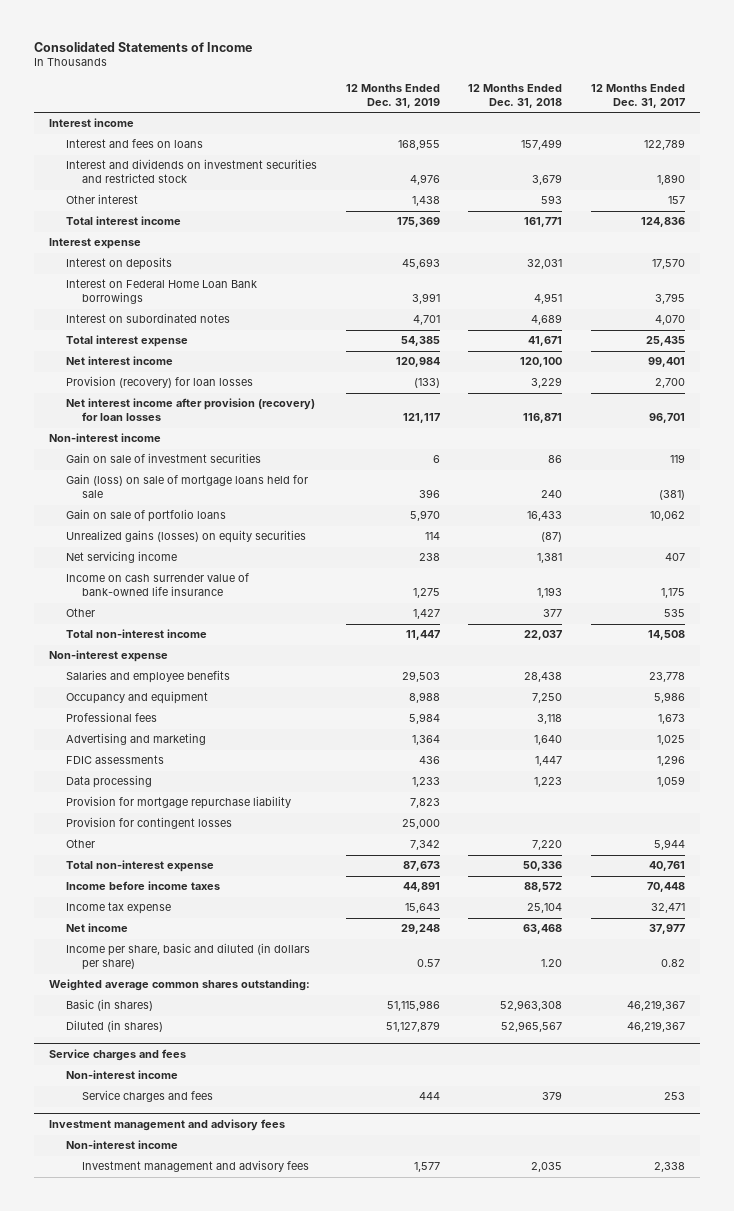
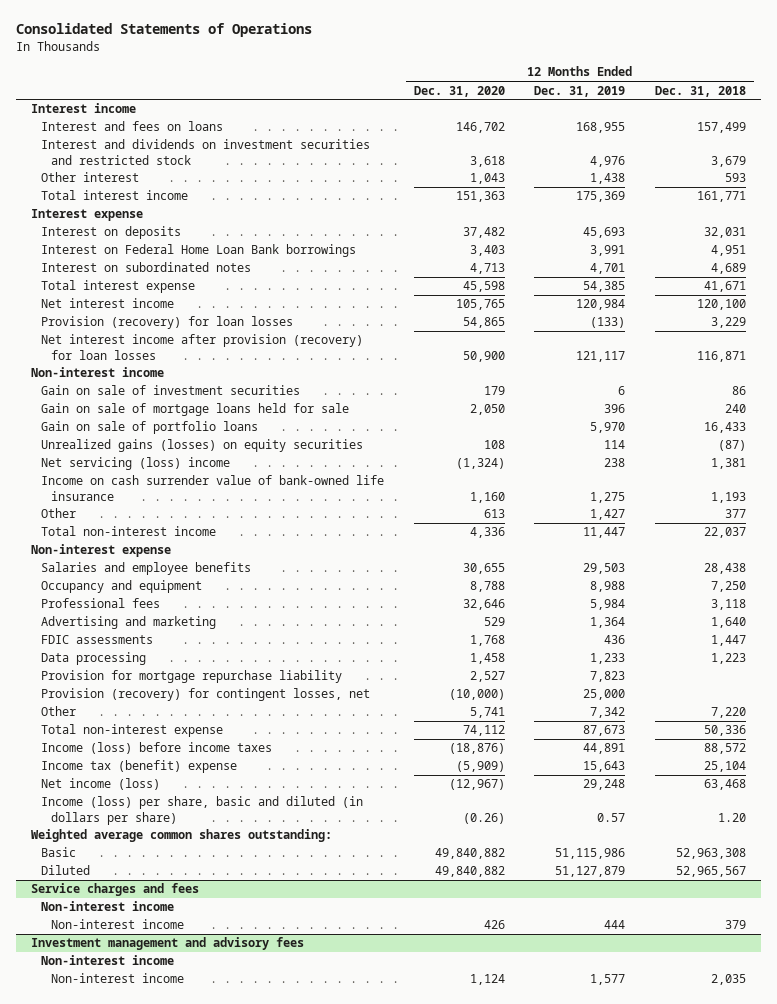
[34,41,253,52] Consolidated Statements of Income -> [15,23,312,38] Consolidated Statements of Operations
[591,83,686,108] 12 Months Ended Dec. 31, 2017 -> none
none -> [413,85,505,97] Dec. 31, 2020
[65,474,308,499] Gain (loss) on sale of mortgage loans held for sale -> [40,403,349,417] Gain on sale of mortgage loans held for sale
[65,551,177,564] Net servicing income -> [40,457,230,471] Net servicing (loss) income
[65,817,232,830] Provision for contingent losses -> [40,688,370,702] Provision (recovery) for contingent losses, net
[65,881,220,891] Income before income taxes -> [40,742,272,755] Income (loss) before income taxes
[65,902,171,915] Income tax expense -> [40,760,237,774] Income tax (benefit) expense
[65,923,128,933] Net income -> [40,778,160,791] Net income (loss)
[65,943,310,971] Income per share, basic and diluted (in dollars per share) -> [40,796,363,825] Income (loss) per share, basic and diluted (in dollars per share)
[65,999,153,1012] Basic (in shares) -> [40,847,76,858] Basic
[65,1020,163,1033] Diluted (in shares) -> [40,865,90,876] Diluted
[82,1090,214,1103] Service charges and fees -> [51,919,185,930] Non-interest income
[82,1160,310,1173] Investment management and advisory fees -> [51,973,185,984] Non-interest income

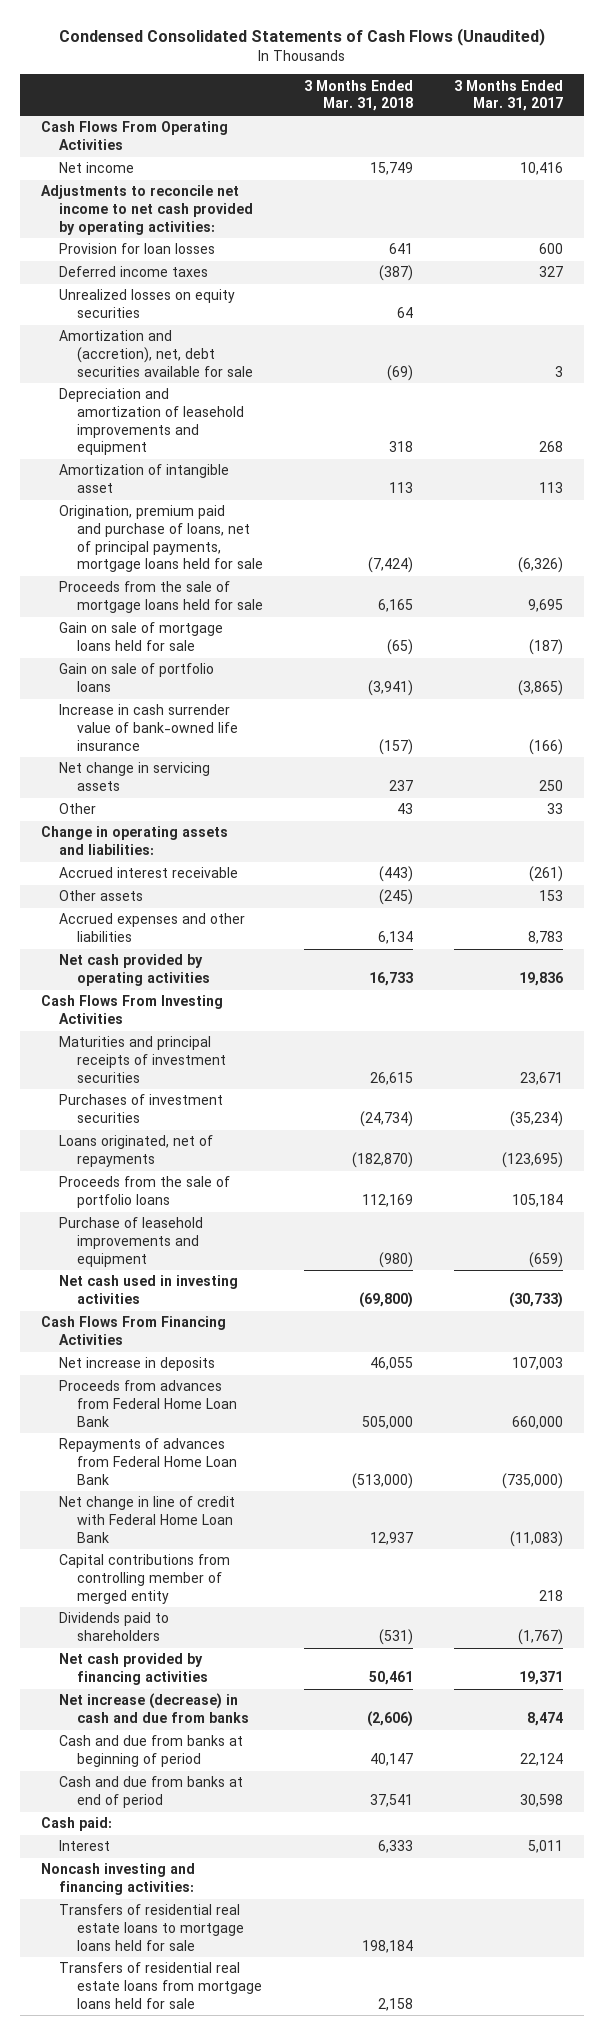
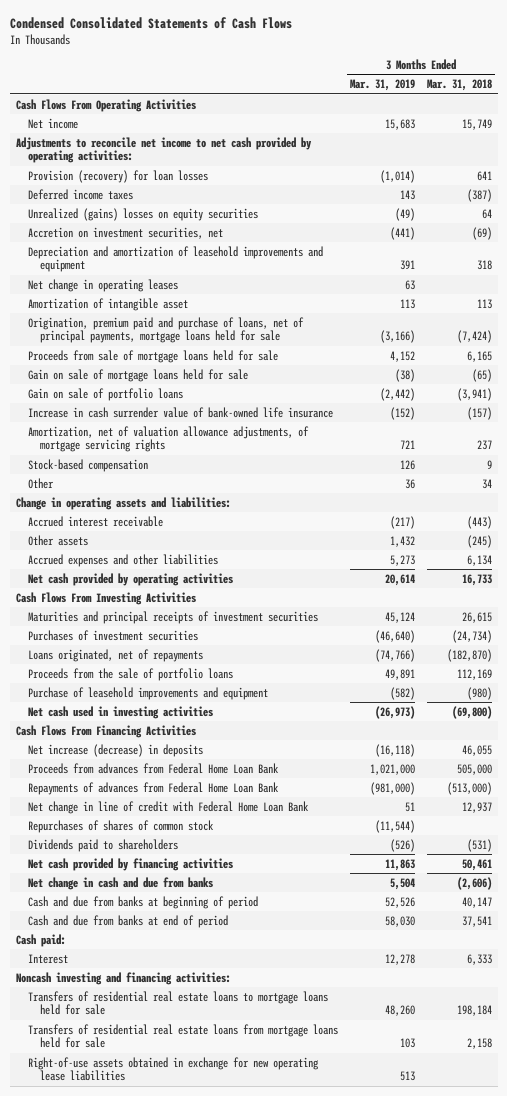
[59,27,546,46] Condensed Consolidated Statements of Cash Flows (Unaudited) -> [9,16,292,29] Condensed Consolidated Statements of Cash Flows
[454,79,564,112] 3 Months Ended Mar. 31, 2017 -> none
none -> [349,79,415,92] Mar. 31, 2019
[59,243,216,255] Provision for loan losses -> [27,169,208,183] Provision (recovery) for loan losses
[59,330,254,377] Amortization and (accretion), net, debt securities available for sale -> none
[59,289,236,319] Unrealized losses on equity securities -> [27,207,258,221] Unrealized (gains) losses on equity securities
none -> [27,226,223,239] Accretion on investment securities, net
none -> [27,278,178,292] Net change in operating leases
[59,581,264,614] Proceeds from the sale of mortgage loans held for sale -> [27,349,278,363] Proceeds from sale of mortgage loans held for sale
[59,762,211,792] Net change in servicing assets -> [27,425,309,453] Amortization, net of valuation allowance adjustments, of mortgage servicing rights
none -> [27,458,148,472] Stock-based compensation
[397,803,414,815] 43 -> [481,478,492,489] 34
[59,1357,216,1372] Net increase in deposits -> [27,743,203,757] Net increase (decrease) in deposits
[59,1554,231,1604] Capital contributions from controlling member of merged entity -> none
none -> [27,819,214,833] Repurchases of shares of common stock
[59,1693,250,1724] Net increase (decrease) in cash and due from banks -> [27,876,213,890] Net change in cash and due from banks
none -> [27,1056,319,1082] Right-of-use assets obtained in exchange for new operating lease liabilities

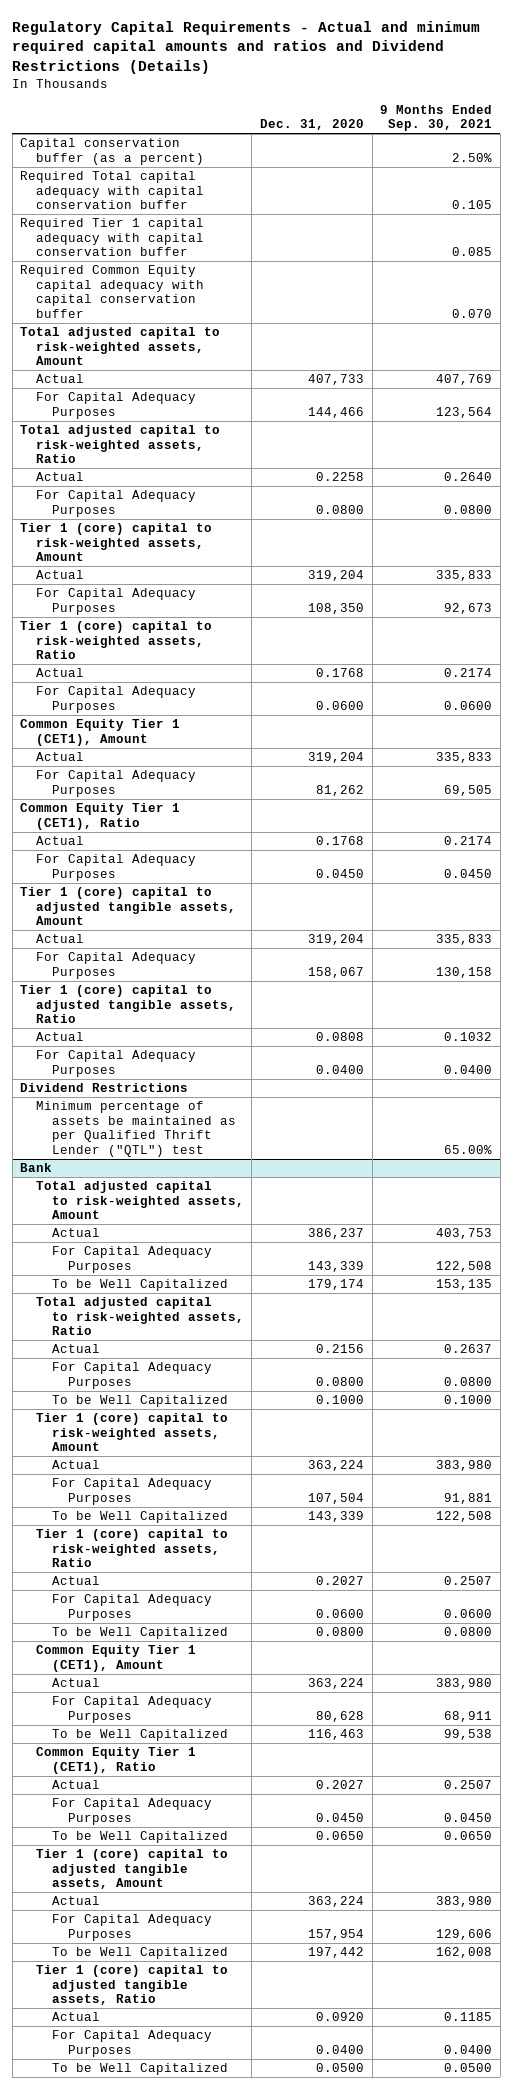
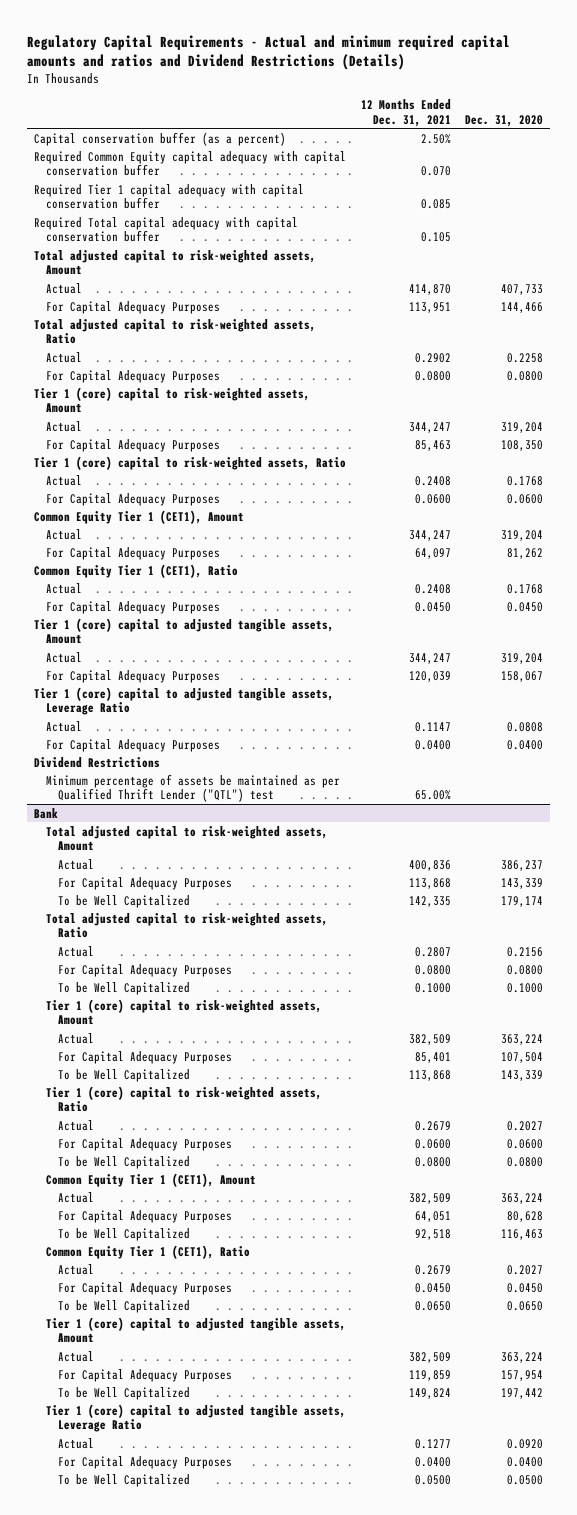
[380,104,493,132] 9 Months Ended Sep. 30, 2021 -> none
none -> [360,99,451,127] 12 Months Ended Dec. 31, 2021
[20,218,205,257] Required Tier 1 capital adequacy with capital conservation buffer -> [34,183,305,209] Required Tier 1 capital adequacy with capital conservation buffer
[20,171,205,210] Required Total capital adequacy with capital conservation buffer -> [34,216,299,242] Required Total capital adequacy with capital conservation buffer
[20,985,237,1024] Tier 1 (core) capital to adjusted tangible assets, Ratio -> [34,686,335,715] Tier 1 (core) capital to adjusted tangible assets, Leverage Ratio
[36,1965,229,2006] Tier 1 (core) capital to adjusted tangible assets, Ratio -> [46,1403,347,1432] Tier 1 (core) capital to adjusted tangible assets, Leverage Ratio

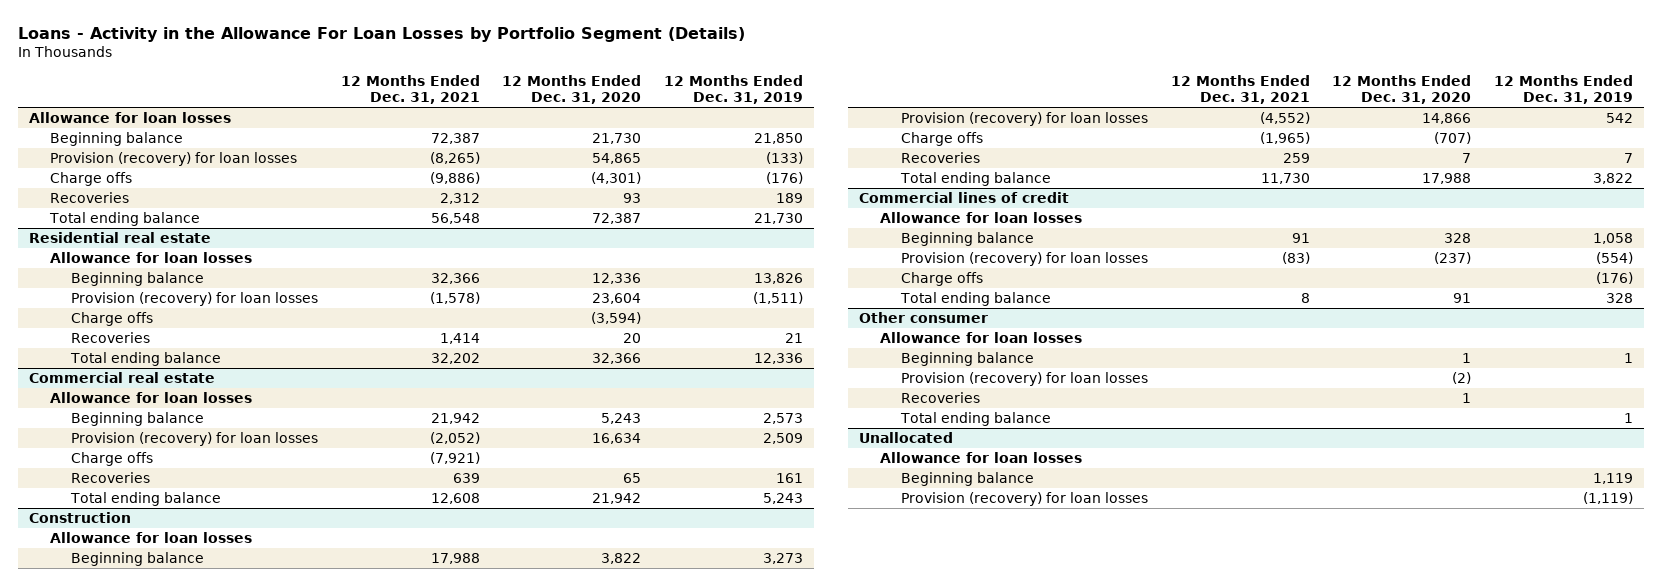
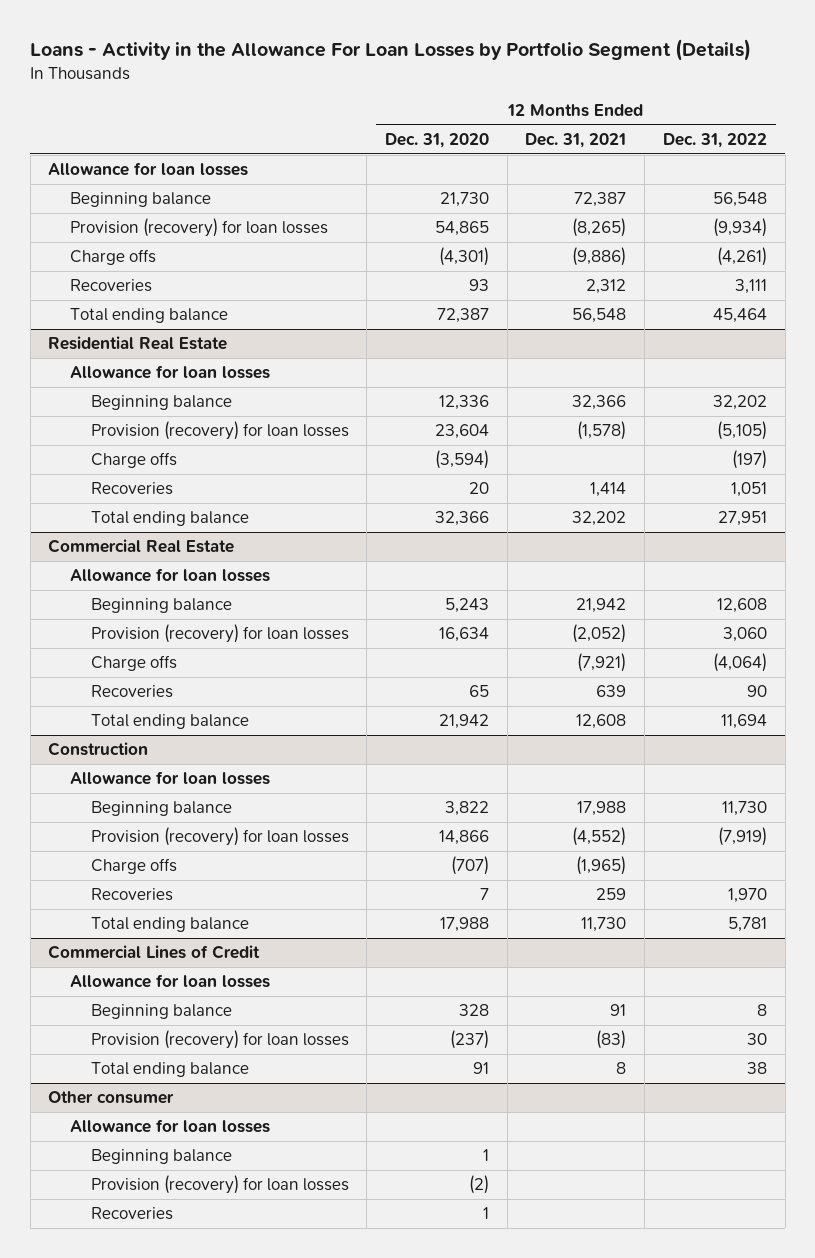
[663,74,803,105] 12 Months Ended Dec. 31, 2019 -> none
none -> [662,132,767,148] Dec. 31, 2022
[29,231,212,243] Residential real estate -> [48,336,228,351] Residential Real Estate
[29,371,216,383] Commercial real estate -> [48,539,235,554] Commercial Real Estate
[859,191,1070,203] Commercial lines of credit -> [48,945,261,960] Commercial Lines of Credit
[901,271,984,286] Charge offs -> none
[900,411,1052,426] Total ending balance -> none
[859,431,954,443] Unallocated -> none
[880,451,1083,463] Allowance for loan losses -> none
[901,471,1035,486] Beginning balance -> none
[901,491,1149,506] Provision (recovery) for loan losses -> none

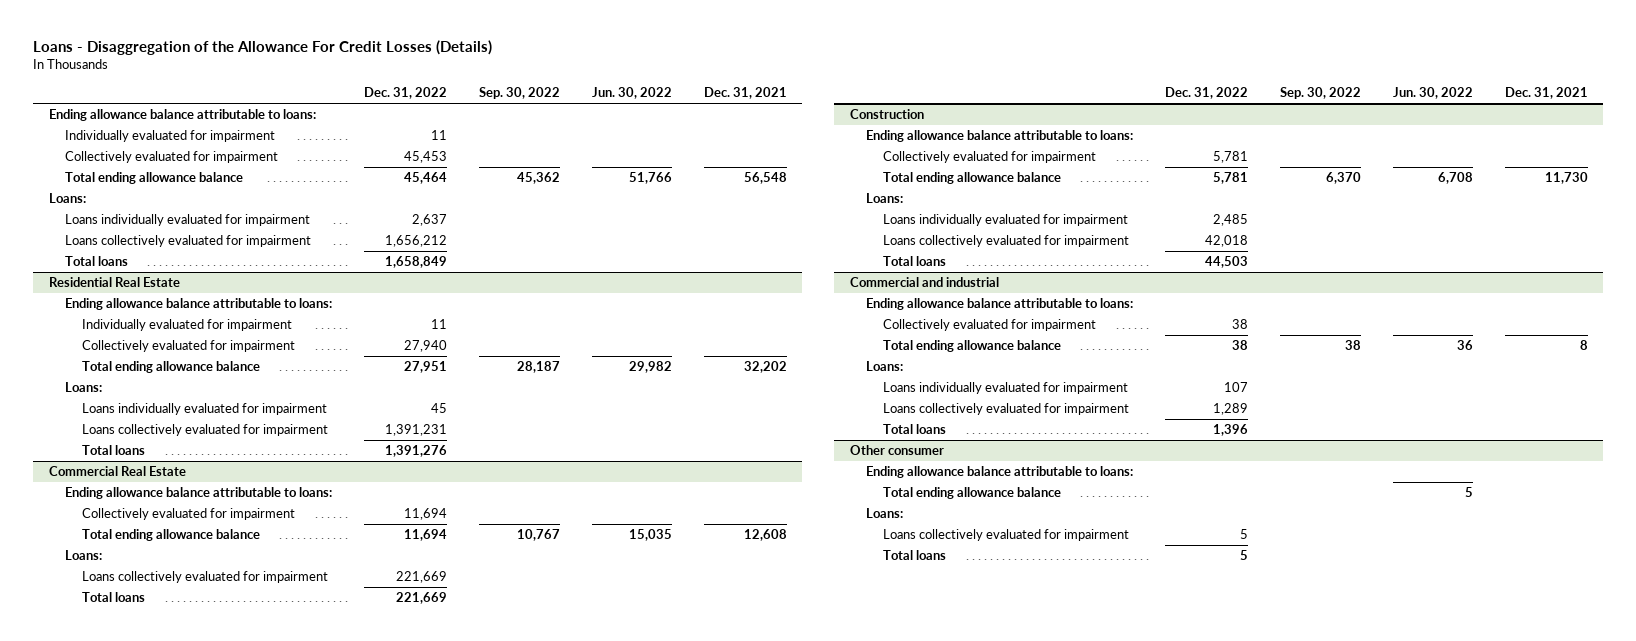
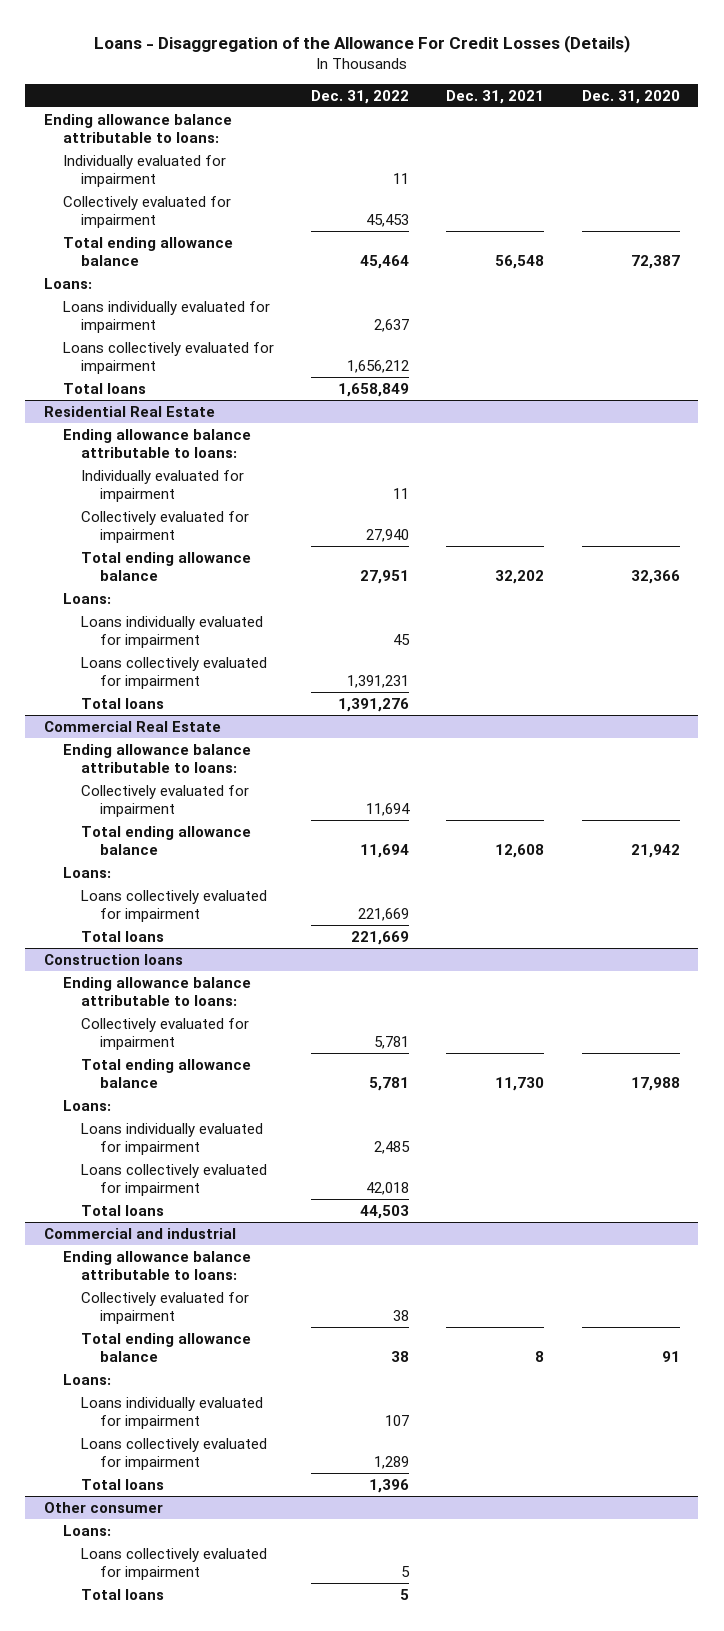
[478,87,560,100] Sep. 30, 2022 -> none
[591,87,672,100] Jun. 30, 2022 -> none
none -> [581,89,680,104] Dec. 31, 2020
[849,109,924,120] Construction -> [44,953,184,965] Construction loans
[866,466,1134,479] Ending allowance balance attributable to loans: -> none
[882,487,1061,500] Total ending allowance balance -> none

